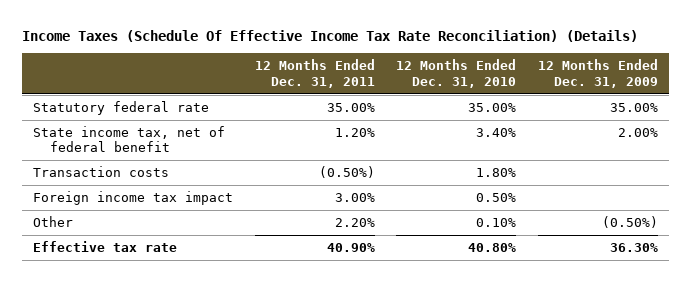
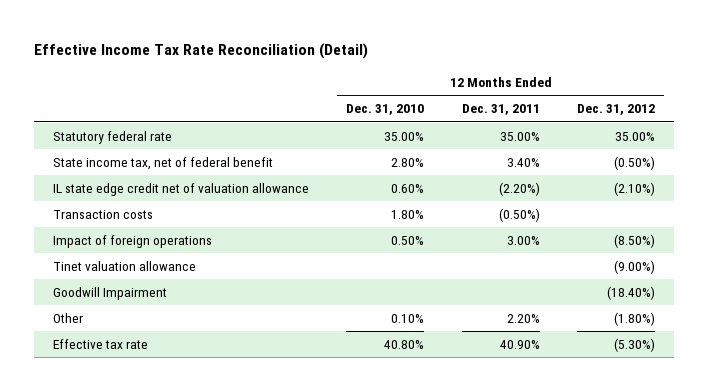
[21,29,638,42] Income Taxes (Schedule Of Effective Income Tax Rate Reconciliation) (Details) -> [34,43,369,60] Effective Income Tax Rate Reconciliation (Detail)
[538,59,659,88] 12 Months Ended Dec. 31, 2009 -> none
none -> [577,104,656,116] Dec. 31, 2012
[334,127,375,137] 1.20% -> [506,158,540,168] 3.40%
[476,127,517,137] 3.40% -> [391,158,425,168] 2.80%
none -> [52,183,309,197] IL state edge credit net of valuation allowance
[32,190,233,205] Foreign income tax impact -> none
none -> [52,235,212,249] Impact of foreign operations
none -> [52,261,196,272] Tinet valuation allowance
none -> [52,287,167,301] Goodwill Impairment

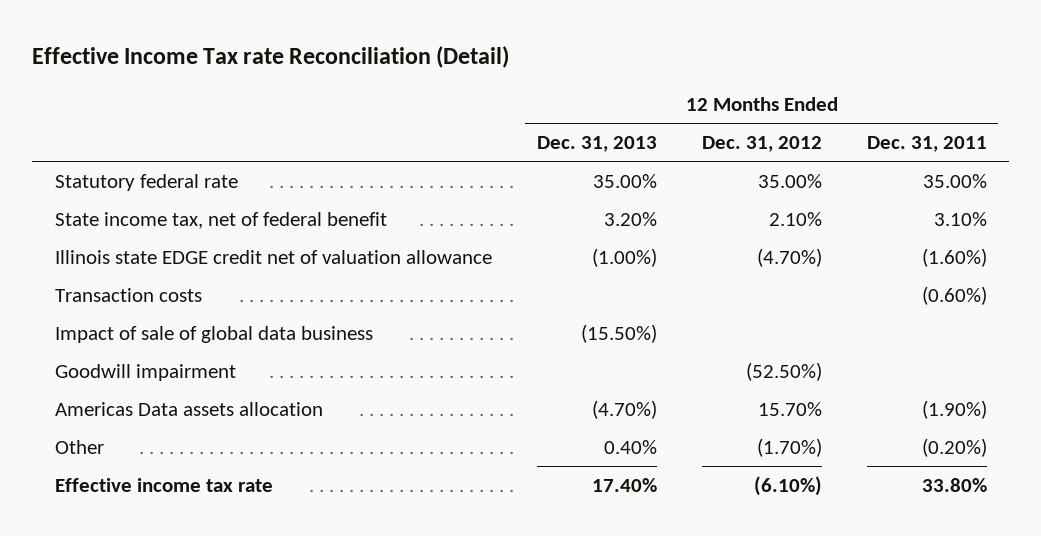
[34,43,369,60] Effective Income Tax Rate Reconciliation (Detail) -> [32,46,510,69] Effective Income Tax rate Reconciliation (Detail)
[346,104,425,116] Dec. 31, 2010 -> none
none -> [536,135,657,152] Dec. 31, 2013
[52,235,212,249] Impact of foreign operations -> none
[52,261,196,272] Tinet valuation allowance -> none
[506,158,540,168] 3.40% -> [933,211,987,226] 3.10%
[614,156,656,171] (0.50%) -> [768,211,822,226] 2.10%
[52,183,309,197] IL state edge credit net of valuation allowance -> [54,249,492,264] Illinois state EDGE credit net of valuation allowance
[498,182,540,197] (2.20%) -> [921,247,987,267] (1.60%)
[614,182,656,197] (2.10%) -> [756,247,822,267] (4.70%)
[498,208,540,223] (0.50%) -> [921,285,987,305] (0.60%)
none -> [54,325,373,343] Impact of sale of global data business
[52,287,167,301] Goodwill Impairment -> [54,363,236,381] Goodwill impairment
[607,286,656,301] (18.40%) -> [745,361,822,381] (52.50%)
none -> [54,401,323,416] Americas Data assets allocation
[506,314,540,324] 2.20% -> [921,437,987,457] (0.20%)
[614,312,656,327] (1.80%) -> [756,437,822,457] (1.70%)
[52,339,148,350] Effective tax rate -> [54,477,273,492] Effective income tax rate
[499,340,540,350] 40.90% -> [921,477,987,492] 33.80%
[614,338,656,353] (5.30%) -> [753,475,822,496] (6.10%)

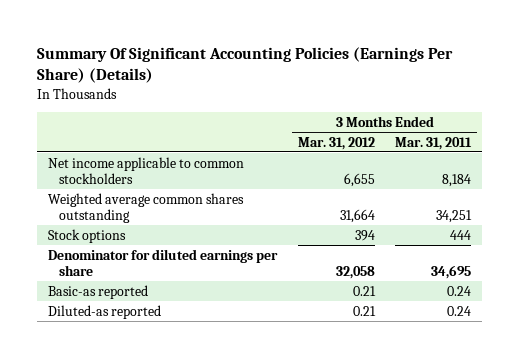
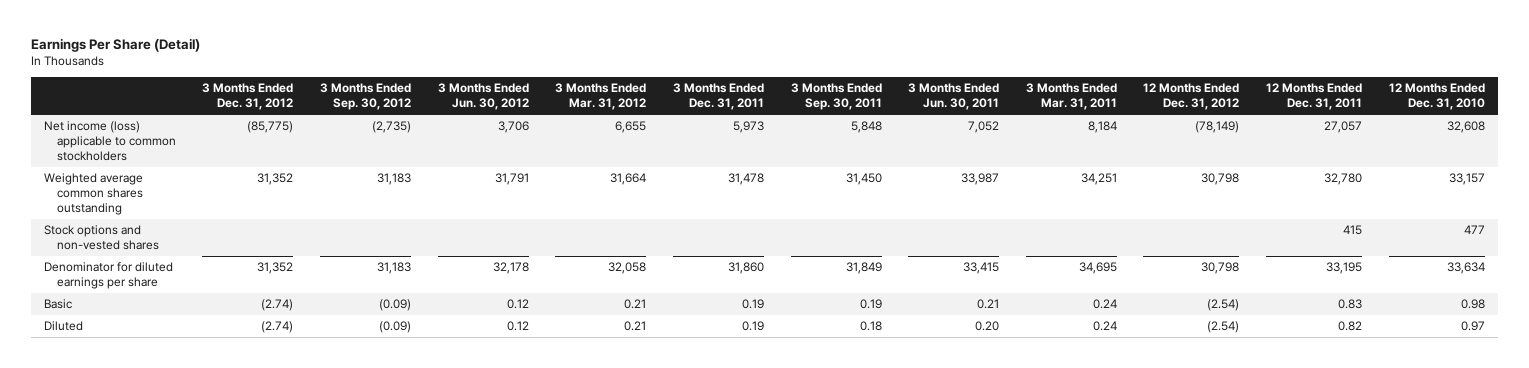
[37,46,454,84] Summary Of Significant Accounting Policies (Earnings Per Share) (Details) -> [30,38,200,53] Earnings Per Share (Detail)
none -> [202,83,294,111] 3 Months Ended Dec. 31, 2012
none -> [320,83,412,111] 3 Months Ended Sep. 30, 2012
none -> [437,83,529,111] 3 Months Ended Jun. 30, 2012
none -> [672,83,764,111] 3 Months Ended Dec. 31, 2011
none -> [790,83,882,111] 3 Months Ended Sep. 30, 2011
none -> [908,83,1000,111] 3 Months Ended Jun. 30, 2011
none -> [1143,83,1240,111] 12 Months Ended Dec. 31, 2012
none -> [1266,83,1363,111] 12 Months Ended Dec. 31, 2011
none -> [1388,83,1485,111] 12 Months Ended Dec. 31, 2010
[47,156,244,184] Net income applicable to common stockholders -> [44,121,176,162] Net income (loss) applicable to common stockholders
[47,228,126,243] Stock options -> none
none -> [44,225,159,251] Stock options and non-vested shares
[47,284,148,299] Basic-as reported -> [44,299,73,310] Basic
[47,304,161,319] Diluted-as reported -> [44,321,84,332] Diluted

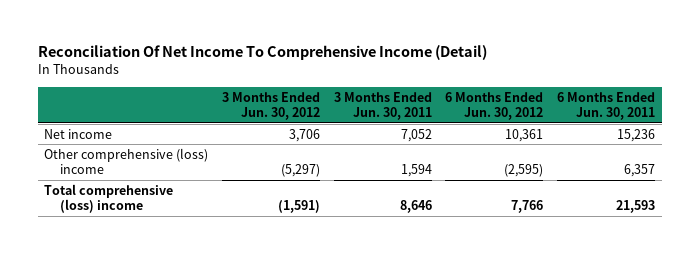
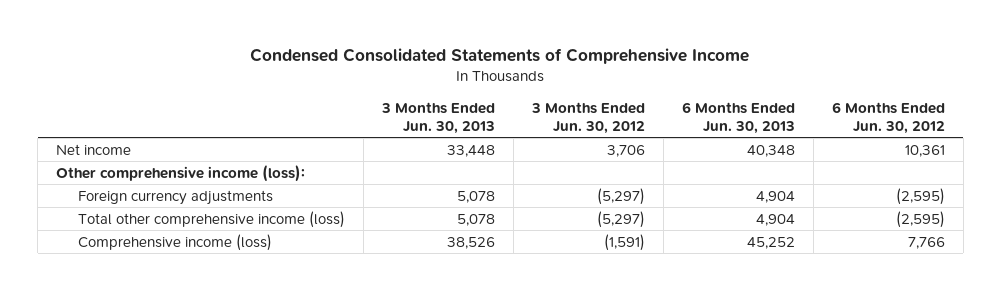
[37,45,487,61] Reconciliation Of Net Income To Comprehensive Income (Detail) -> [250,48,750,65] Condensed Consolidated Statements of Comprehensive Income
[333,91,432,121] 3 Months Ended Jun. 30, 2011 -> none
[557,91,656,121] 6 Months Ended Jun. 30, 2011 -> none
none -> [380,101,495,134] 3 Months Ended Jun. 30, 2013
none -> [681,101,795,134] 6 Months Ended Jun. 30, 2013
none -> [56,164,306,182] Other comprehensive income (loss):
none -> [78,189,274,205] Foreign currency adjustments
[44,147,209,175] Other comprehensive (loss) income -> [78,210,346,228] Total other comprehensive income (loss)
[44,183,174,214] Total comprehensive (loss) income -> [78,233,273,251] Comprehensive income (loss)

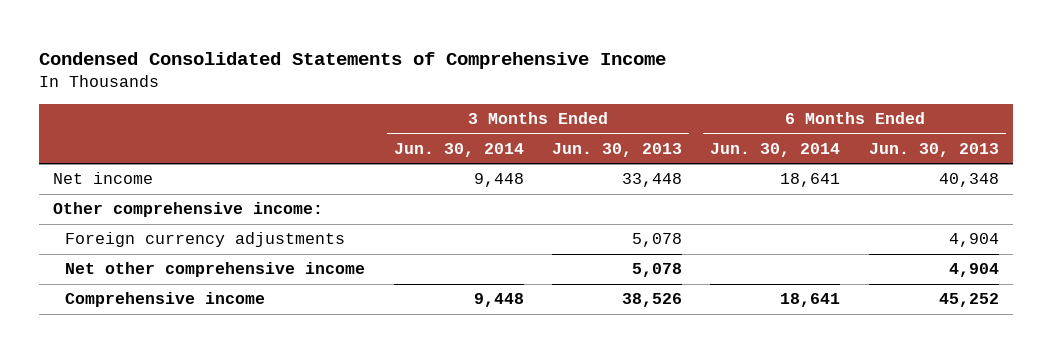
[530,101,645,134] 3 Months Ended Jun. 30, 2012 -> none
[831,101,945,134] 6 Months Ended Jun. 30, 2012 -> none
none -> [393,142,524,157] Jun. 30, 2014
none -> [710,142,841,157] Jun. 30, 2014
[56,164,306,182] Other comprehensive income (loss): -> [53,202,324,218] Other comprehensive income:
[78,210,346,228] Total other comprehensive income (loss) -> [65,262,366,278] Net other comprehensive income
[78,233,273,251] Comprehensive income (loss) -> [65,292,266,308] Comprehensive income

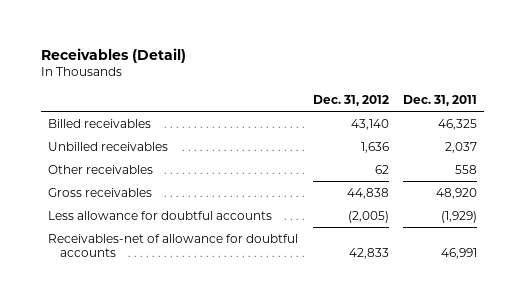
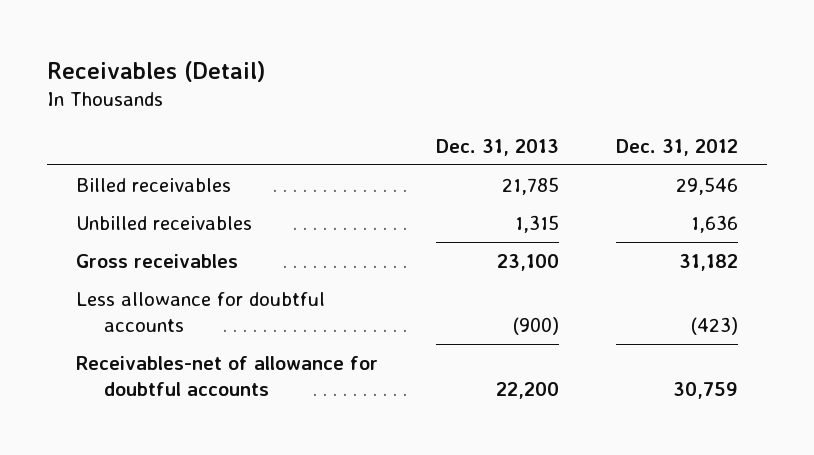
[402,94,477,106] Dec. 31, 2011 -> none
none -> [435,138,559,156] Dec. 31, 2013
[350,118,389,130] 43,140 -> [676,176,739,195] 29,546
[48,164,154,174] Other receivables -> none
[346,187,389,199] 44,838 -> [679,253,739,271] 31,182
[347,210,389,223] (2,005) -> [691,316,739,335] (423)
[348,248,389,260] 42,833 -> [673,381,739,399] 30,759

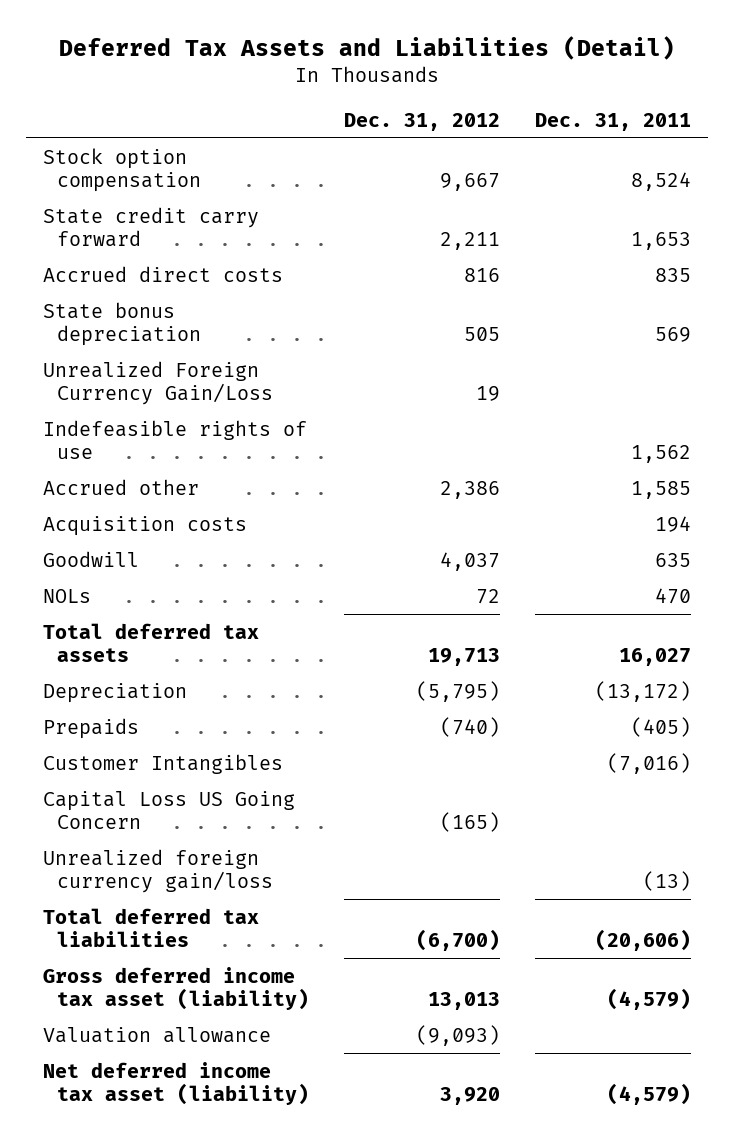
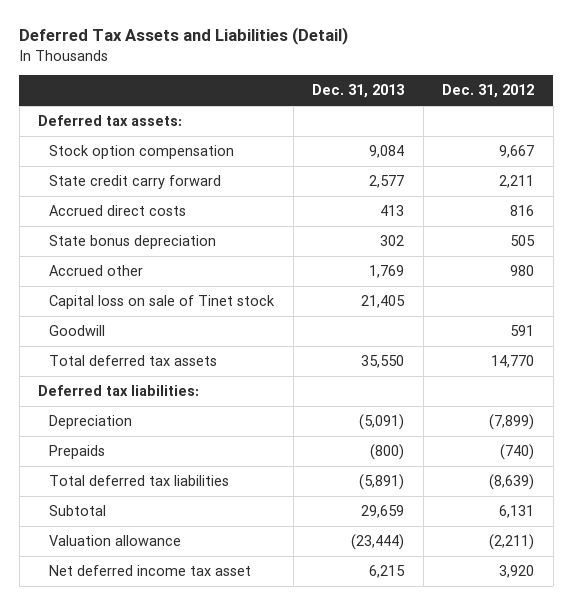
[534,112,691,131] Dec. 31, 2011 -> none
none -> [312,84,405,99] Dec. 31, 2013
none -> [38,115,183,127] Deferred tax assets:
[43,361,274,405] Unrealized Foreign Currency Gain/Loss -> none
[43,420,308,459] Indefeasible rights of use -> none
[43,516,248,537] Acquisition costs -> none
[43,589,92,604] NOLs -> none
[440,481,501,500] 2,386 -> [510,265,535,277] 980
none -> [49,295,276,310] Capital loss on sale of Tinet stock
[440,552,501,572] 4,037 -> [510,325,535,337] 591
[428,647,501,666] 19,713 -> [491,355,535,369] 14,770
none -> [38,385,200,397] Deferred tax liabilities:
[416,681,501,703] (5,795) -> [489,414,535,431] (7,899)
[43,754,284,775] Customer Intangibles -> none
[43,791,296,829] Capital Loss US Going Concern -> none
[43,849,274,893] Unrealized foreign currency gain/loss -> none
[43,967,310,1010] Gross deferred income tax asset (liability) -> none
[416,928,501,951] (6,700) -> [489,474,535,491] (8,639)
none -> [49,505,107,517] Subtotal
[416,1025,501,1047] (9,093) -> [489,534,535,551] (2,211)
[43,1062,310,1105] Net deferred income tax asset (liability) -> [49,565,252,577] Net deferred income tax asset

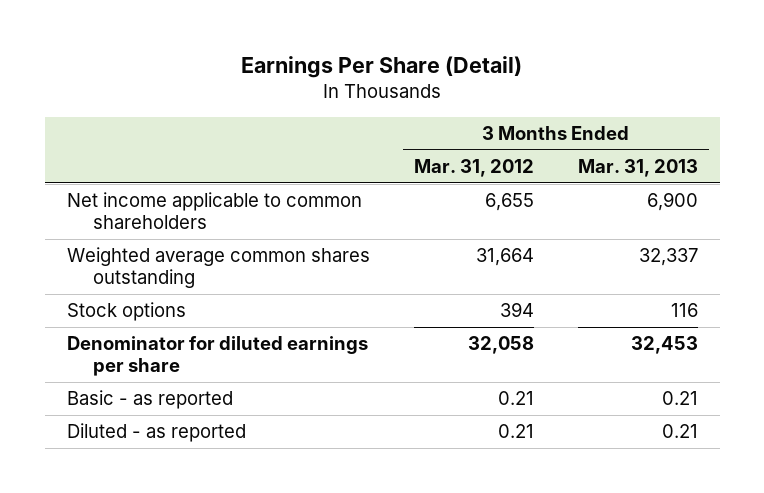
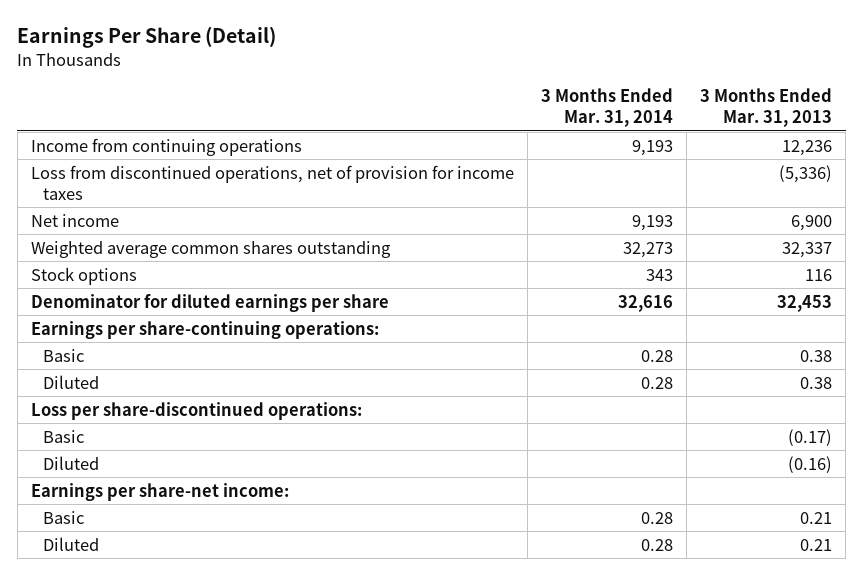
[413,159,534,178] Mar. 31, 2012 -> none
none -> [540,88,673,128] 3 Months Ended Mar. 31, 2014
none -> [30,137,302,156] Income from continuing operations
none -> [30,164,514,200] Loss from discontinued operations, net of provision for income taxes
[66,192,362,230] Net income applicable to common shareholders -> [30,213,119,227] Net income
none -> [30,320,379,339] Earnings per share-continuing operations:
none -> [43,348,85,362] Basic
none -> [43,374,100,389] Diluted
none -> [30,401,362,420] Loss per share-discontinued operations:
none -> [43,429,85,443] Basic
none -> [43,455,100,470] Diluted
none -> [30,482,289,501] Earnings per share-net income:
[66,390,233,410] Basic - as reported -> [43,510,85,524] Basic
[66,423,246,443] Diluted - as reported -> [43,536,100,551] Diluted

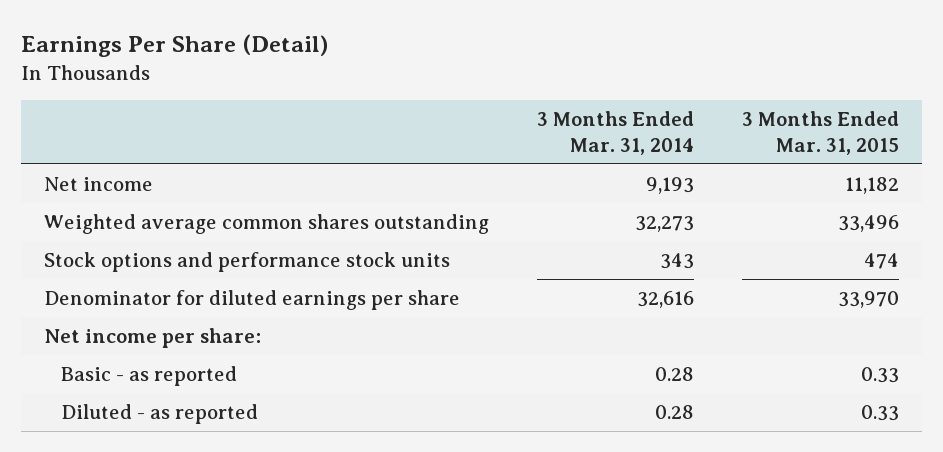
[700,88,833,128] 3 Months Ended Mar. 31, 2013 -> none
none -> [741,110,899,155] 3 Months Ended Mar. 31, 2015
[30,137,302,156] Income from continuing operations -> none
[30,164,514,200] Loss from discontinued operations, net of provision for income taxes -> none
[30,266,137,285] Stock options -> [44,251,451,272] Stock options and performance stock units
[30,320,379,339] Earnings per share-continuing operations: -> none
[43,348,85,362] Basic -> none
[43,374,100,389] Diluted -> none
[30,401,362,420] Loss per share-discontinued operations: -> none
[43,429,85,443] Basic -> none
[43,455,100,470] Diluted -> none
[30,482,289,501] Earnings per share-net income: -> [44,327,262,348] Net income per share:
[43,510,85,524] Basic -> [61,365,238,386] Basic - as reported
[43,536,100,551] Diluted -> [61,403,259,424] Diluted - as reported

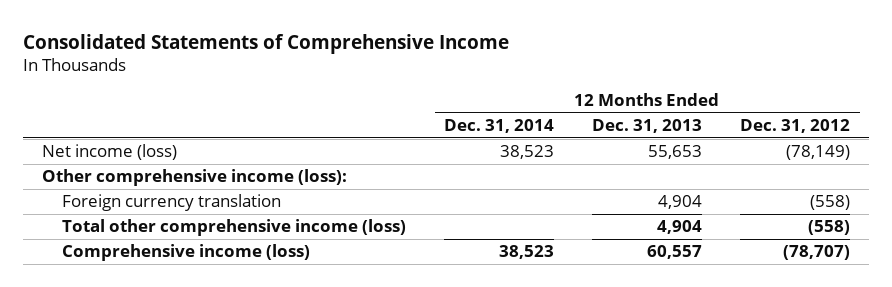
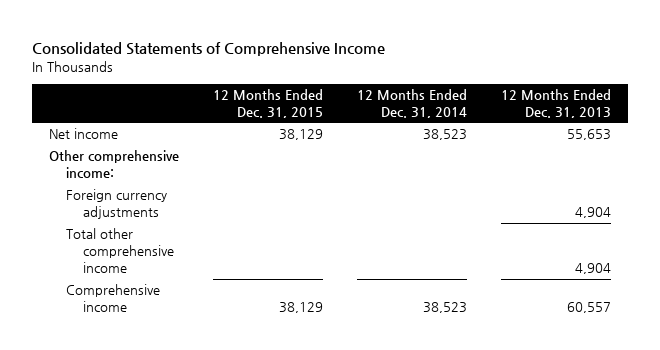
[740,119,851,134] Dec. 31, 2012 -> none
none -> [213,89,324,119] 12 Months Ended Dec. 31, 2015
[41,144,177,161] Net income (loss) -> [49,128,119,140] Net income
[41,169,347,187] Other comprehensive income (loss): -> [49,150,180,179] Other comprehensive income:
[61,194,281,212] Foreign currency translation -> [66,189,168,220] Foreign currency adjustments
[61,219,406,237] Total other comprehensive income (loss) -> [66,228,175,274] Total other comprehensive income
[61,244,310,262] Comprehensive income (loss) -> [66,284,161,313] Comprehensive income

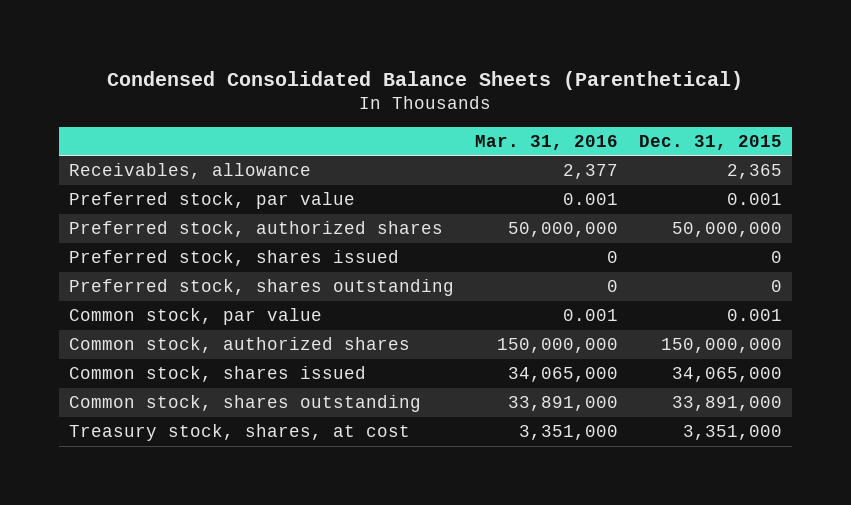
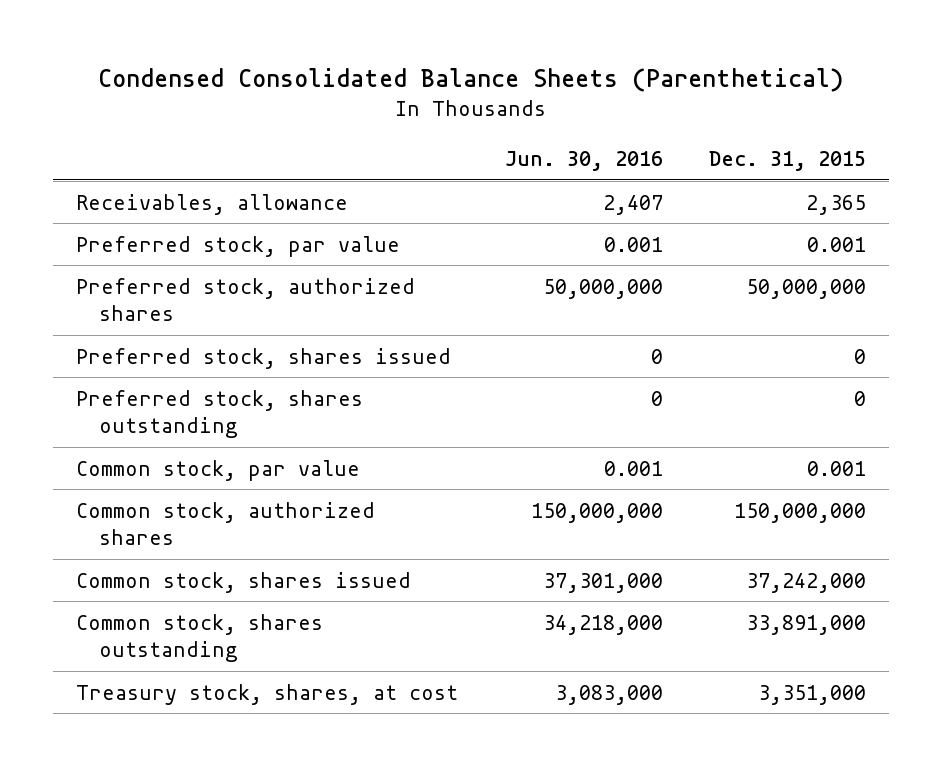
[474,134,618,150] Mar. 31, 2016 -> none
none -> [504,151,663,172] Jun. 30, 2016
[671,367,782,383] 34,065,000 -> [745,572,866,593] 37,242,000

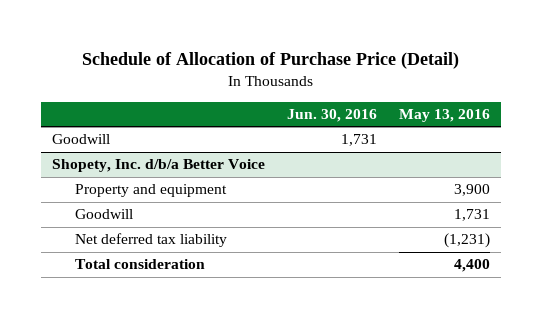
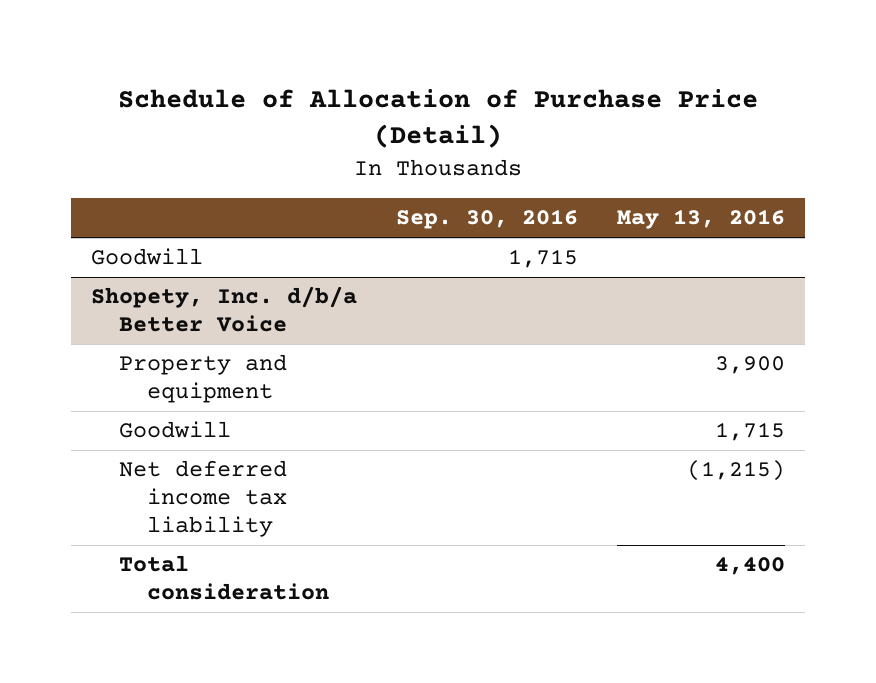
[286,109,377,123] Jun. 30, 2016 -> none
none -> [395,209,578,230] Sep. 30, 2016
[453,209,490,222] 1,731 -> [715,422,786,442] 1,715
[75,233,228,248] Net deferred tax liability -> [118,460,287,538] Net deferred income tax liability
[443,233,490,249] (1,231) -> [687,460,786,482] (1,215)

